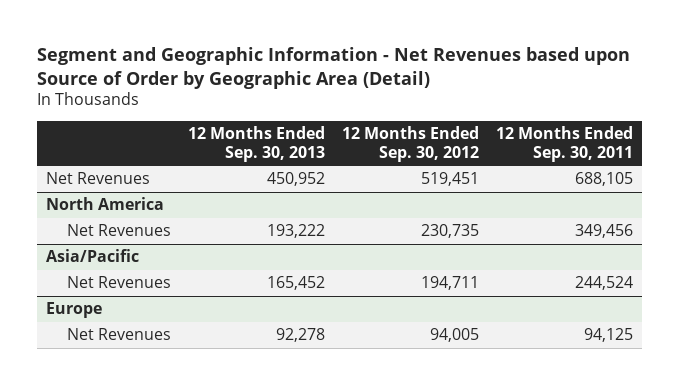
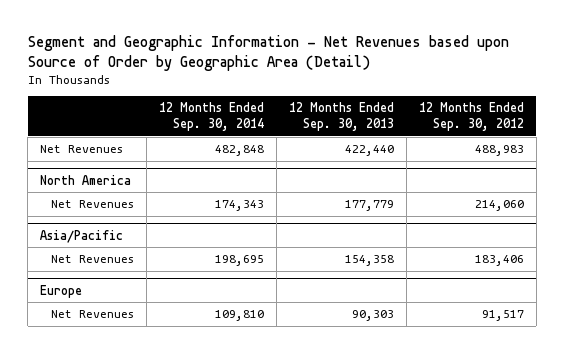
[496,125,634,162] 12 Months Ended Sep. 30, 2011 -> none
none -> [158,102,264,132] 12 Months Ended Sep. 30, 2014
[266,172,325,187] 450,952 -> [344,145,394,157] 422,440
[420,172,479,187] 519,451 -> [474,145,524,157] 488,983
[266,224,325,239] 193,222 -> [344,200,394,212] 177,779
[420,224,479,239] 230,735 -> [474,200,524,212] 214,060
[266,276,325,291] 165,452 -> [344,255,394,267] 154,358
[420,276,479,291] 194,711 -> [474,255,524,267] 183,406
[275,328,325,343] 92,278 -> [351,310,394,322] 90,303
[429,328,479,343] 94,005 -> [481,310,524,322] 91,517

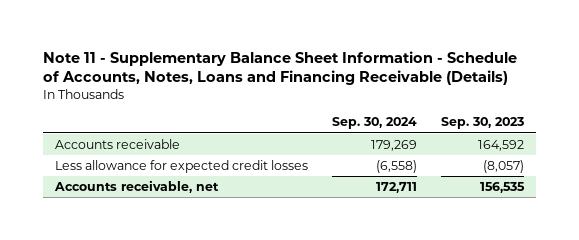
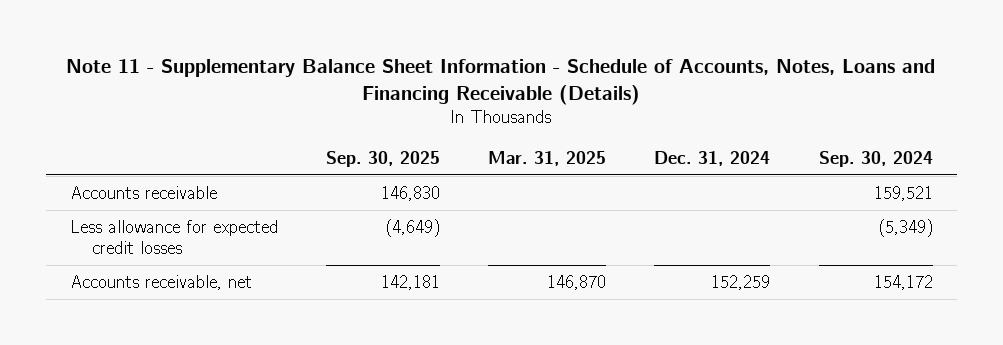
[440,117,524,130] Sep. 30, 2023 -> none
none -> [326,150,441,167] Sep. 30, 2025
none -> [488,150,607,166] Mar. 31, 2025
none -> [654,150,771,166] Dec. 31, 2024
[370,139,417,151] 179,269 -> [873,186,933,202] 159,521
[375,159,417,173] (6,558) -> [877,219,933,238] (5,349)
[375,181,417,193] 172,711 -> [873,275,933,291] 154,172

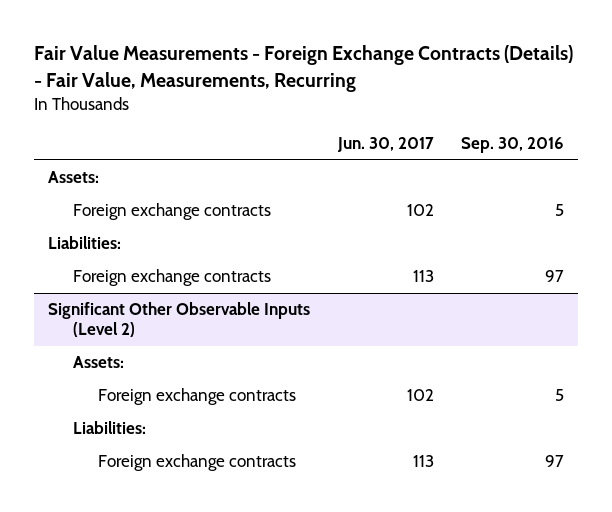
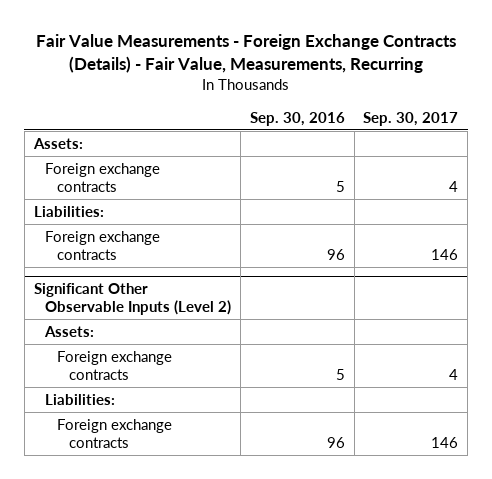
[336,137,434,153] Jun. 30, 2017 -> none
none -> [363,111,459,126] Sep. 30, 2017
[545,270,565,283] 97 -> [326,249,345,261] 96
[545,455,565,468] 97 -> [326,437,345,449] 96

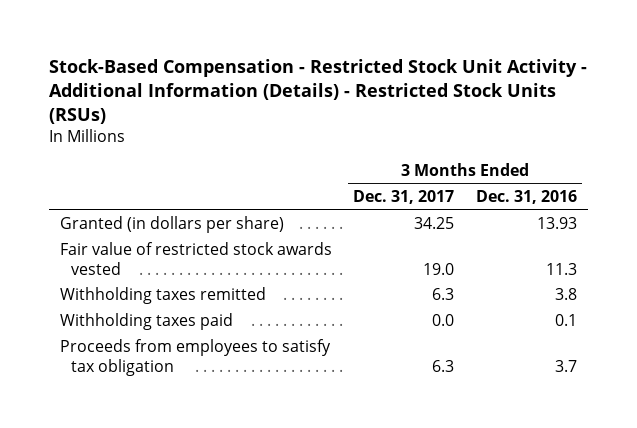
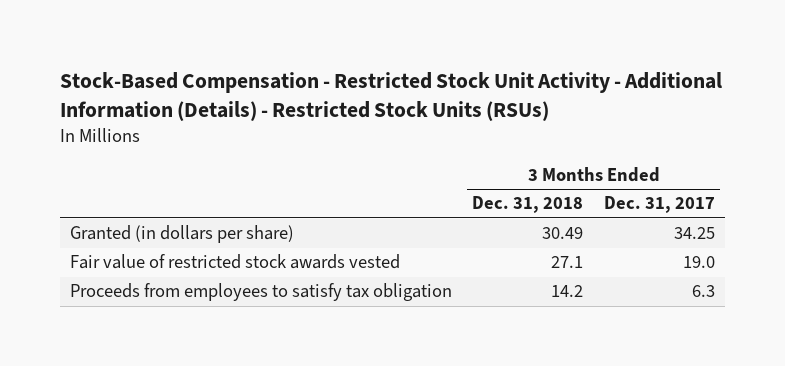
[476,190,578,205] Dec. 31, 2016 -> none
none -> [472,196,584,214] Dec. 31, 2018
[59,287,266,305] Withholding taxes remitted -> none
[59,313,233,331] Withholding taxes paid -> none

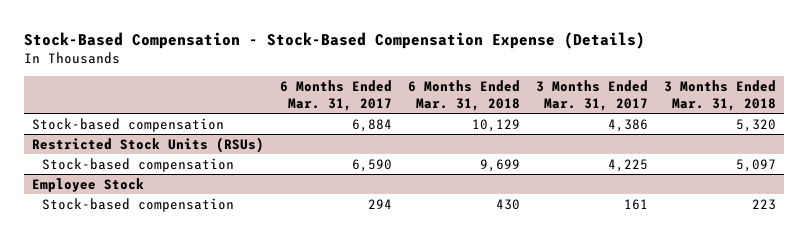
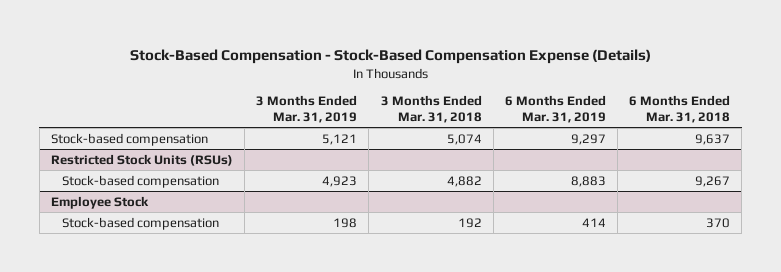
[279,80,392,111] 6 Months Ended Mar. 31, 2017 -> none
[535,80,648,111] 3 Months Ended Mar. 31, 2017 -> none
none -> [256,95,358,124] 3 Months Ended Mar. 31, 2019
none -> [504,95,606,124] 6 Months Ended Mar. 31, 2019
[471,118,520,132] 10,129 -> [695,133,731,145] 9,637
[735,118,776,132] 5,320 -> [446,133,482,145] 5,074
[479,158,520,172] 9,699 -> [695,175,731,187] 9,267
[735,158,776,172] 5,097 -> [446,175,482,187] 4,882
[495,198,520,210] 430 -> [706,217,731,228] 370
[751,198,776,210] 223 -> [457,217,482,228] 192

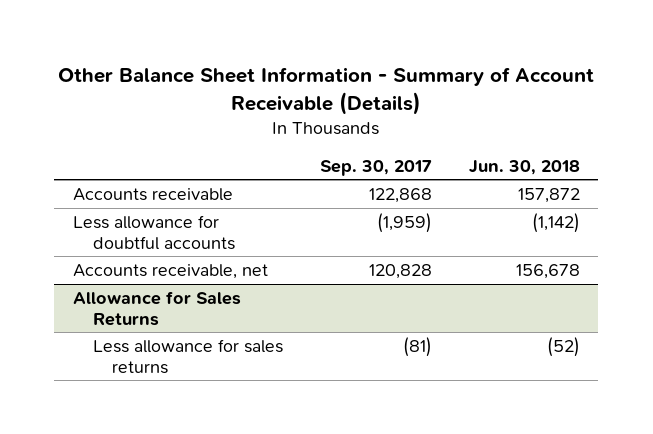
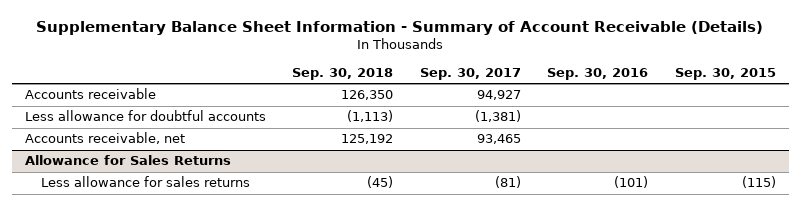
[58,67,595,115] Other Balance Sheet Information - Summary of Account Receivable (Details) -> [36,20,764,35] Supplementary Balance Sheet Information - Summary of Account Receivable (Details)
[468,159,580,175] Jun. 30, 2018 -> none
none -> [292,68,394,81] Sep. 30, 2018
none -> [547,68,649,81] Sep. 30, 2016
none -> [674,68,776,81] Sep. 30, 2015
[368,187,432,203] 122,868 -> [476,90,521,101] 94,927
[376,212,432,233] (1,959) -> [474,110,521,123] (1,381)
[368,263,432,279] 120,828 -> [476,134,521,145] 93,465

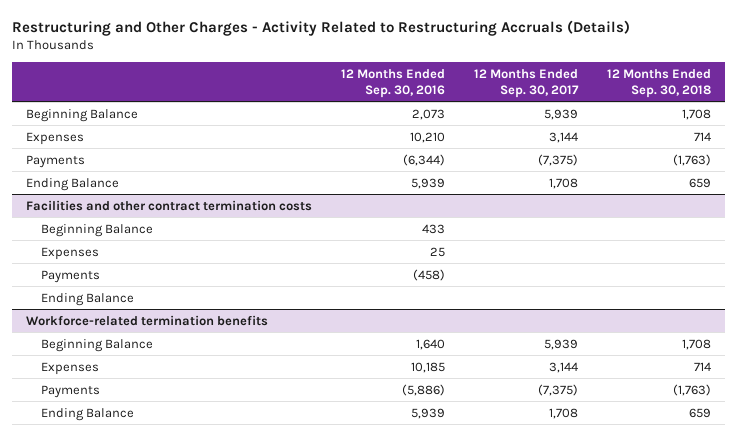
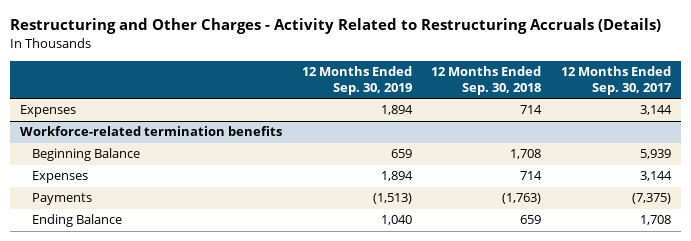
[341,68,446,98] 12 Months Ended Sep. 30, 2016 -> none
none -> [301,66,412,95] 12 Months Ended Sep. 30, 2019
[26,108,139,122] Beginning Balance -> none
[26,154,86,168] Payments -> none
[26,177,120,191] Ending Balance -> none
[26,199,313,211] Facilities and other contract termination costs -> none
[40,223,153,237] Beginning Balance -> none
[40,246,99,260] Expenses -> none
[40,269,100,283] Payments -> none
[40,292,134,306] Ending Balance -> none

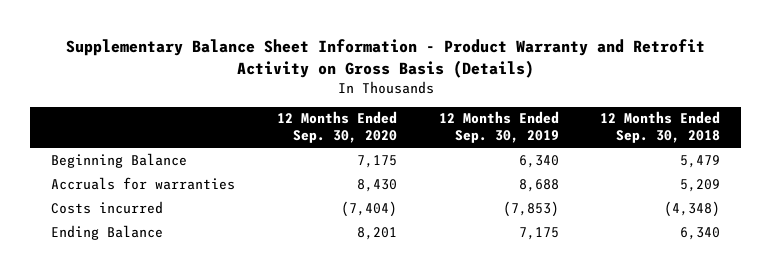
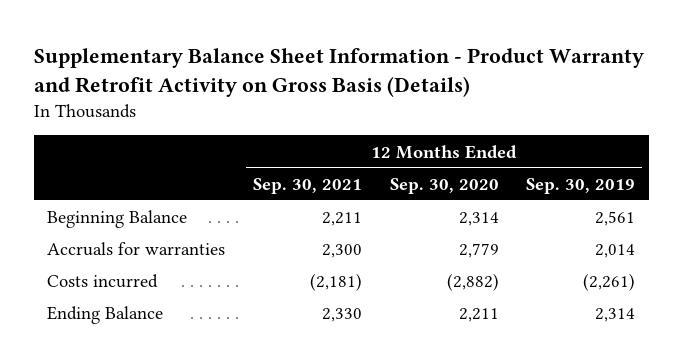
[600,111,721,144] 12 Months Ended Sep. 30, 2018 -> none
none -> [253,177,363,194] Sep. 30, 2021
[356,154,397,168] 7,175 -> [458,212,499,227] 2,314
[518,154,559,168] 6,340 -> [595,211,636,227] 2,561
[356,178,397,192] 8,430 -> [458,243,499,259] 2,779
[518,178,559,192] 8,688 -> [595,244,636,259] 2,014
[340,200,397,217] (7,404) -> [446,273,499,292] (2,882)
[502,200,559,217] (7,853) -> [583,273,636,292] (2,261)
[356,226,397,240] 8,201 -> [458,308,499,323] 2,211
[518,226,559,240] 7,175 -> [595,308,636,323] 2,314

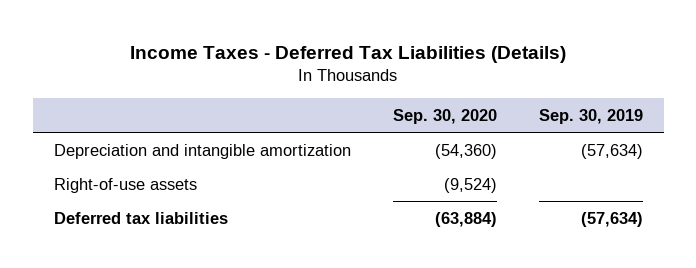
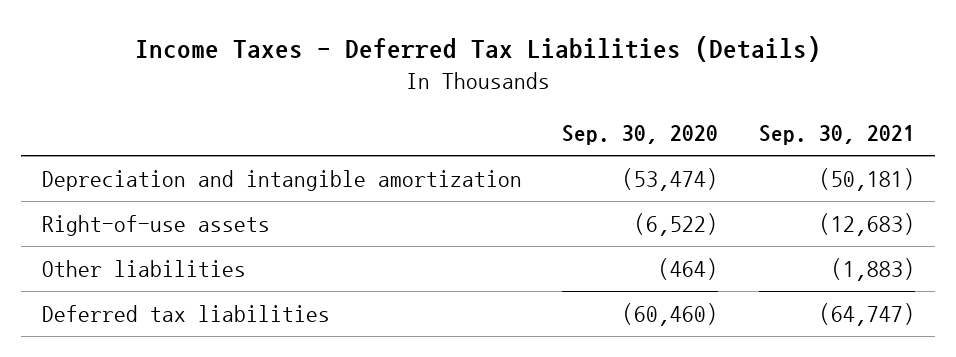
[538,108,643,124] Sep. 30, 2019 -> none
none -> [758,125,915,146] Sep. 30, 2021
[434,143,497,159] (54,360) -> [622,167,719,191] (53,474)
[443,177,497,193] (9,524) -> [634,212,719,236] (6,522)
none -> [41,259,246,277] Other liabilities
[434,211,497,227] (63,884) -> [622,302,719,326] (60,460)

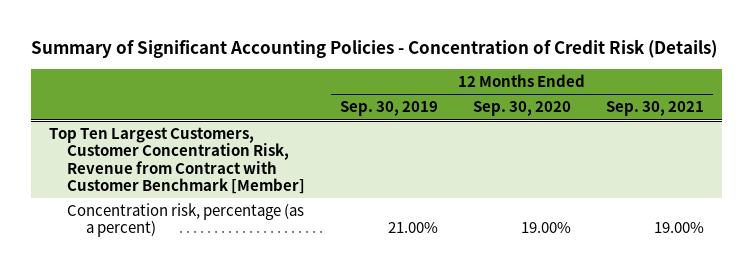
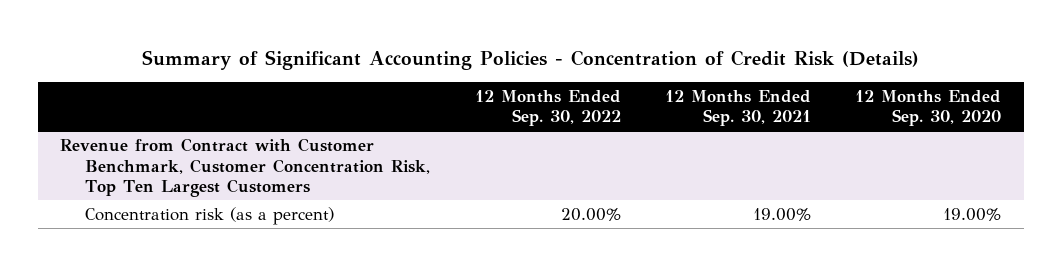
[340,101,439,117] Sep. 30, 2019 -> none
none -> [474,89,621,127] 12 Months Ended Sep. 30, 2022
[48,127,306,195] Top Ten Largest Customers, Customer Concentration Risk, Revenue from Contract with Customer Benchmark [Member] -> [60,138,431,198] Revenue from Contract with Customer Benchmark, Customer Concentration Risk, Top Ten Largest Customers
[67,203,305,238] Concentration risk, percentage (as a percent) -> [85,207,335,226] Concentration risk (as a percent)

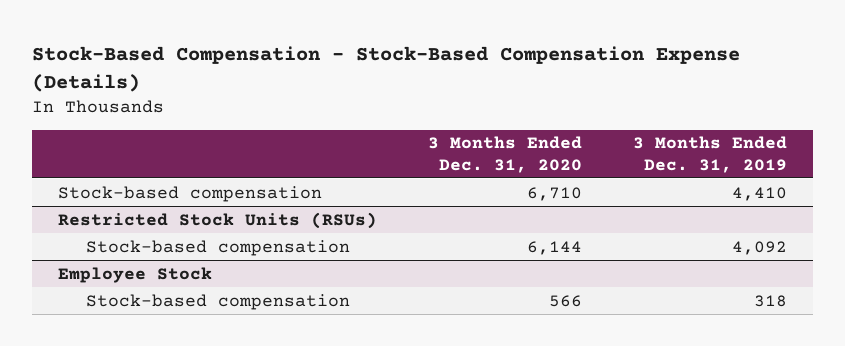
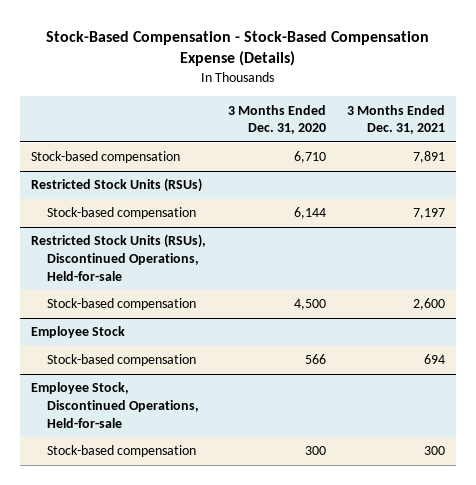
[633,136,788,173] 3 Months Ended Dec. 31, 2019 -> none
none -> [347,104,446,135] 3 Months Ended Dec. 31, 2021
none -> [30,234,206,281] Restricted Stock Units (RSUs), Discontinued Operations, Held-for-sale
none -> [47,298,197,311] Stock-based compensation
none -> [30,382,200,428] Employee Stock, Discontinued Operations, Held-for-sale
none -> [47,445,197,458] Stock-based compensation

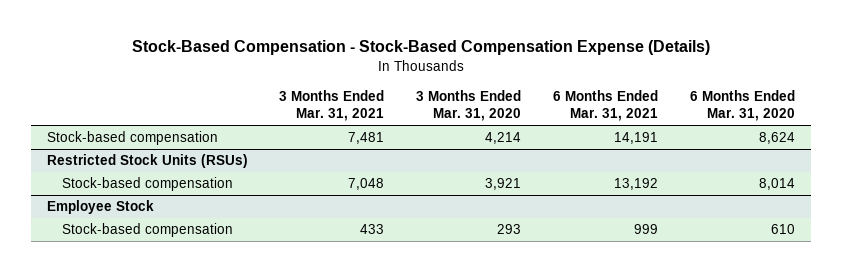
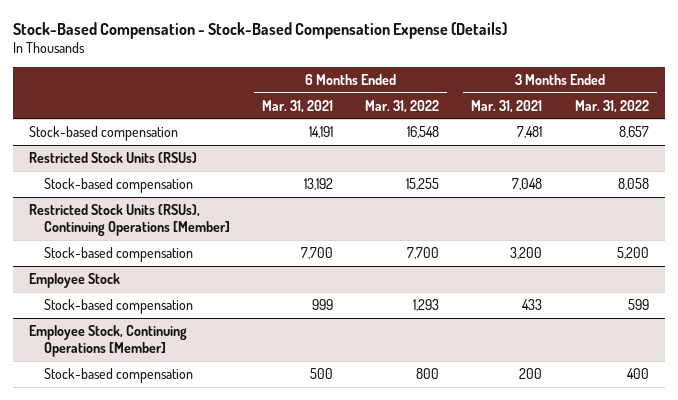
[416,89,522,122] 3 Months Ended Mar. 31, 2020 -> none
[689,89,795,122] 6 Months Ended Mar. 31, 2020 -> none
none -> [365,99,440,113] Mar. 31, 2022
none -> [574,99,649,113] Mar. 31, 2022
none -> [29,203,230,237] Restricted Stock Units (RSUs), Continuing Operations [Member]
none -> [43,246,193,262] Stock-based compensation
none -> [29,324,188,358] Employee Stock, Continuing Operations [Member]
none -> [43,367,193,383] Stock-based compensation

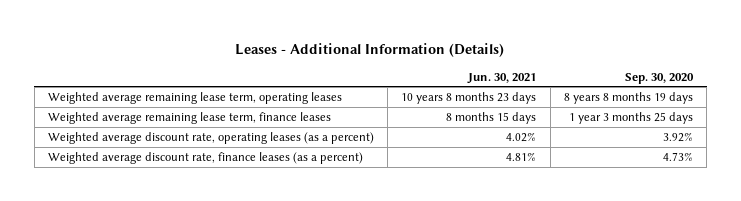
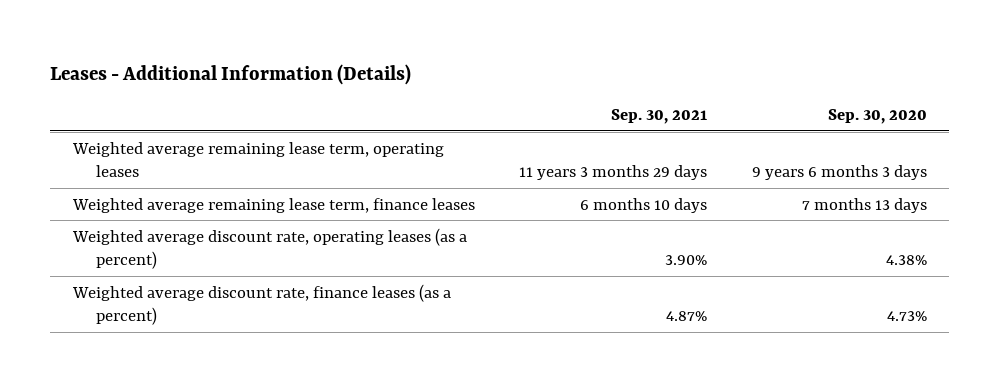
[467,72,537,84] Jun. 30, 2021 -> none
none -> [611,109,708,125] Sep. 30, 2021
[563,91,693,104] 8 years 8 months 19 days -> [751,164,927,180] 9 years 6 months 3 days
[568,111,693,124] 1 year 3 months 25 days -> [801,197,927,213] 7 months 13 days
[662,131,693,142] 3.92% -> [885,254,927,265] 4.38%

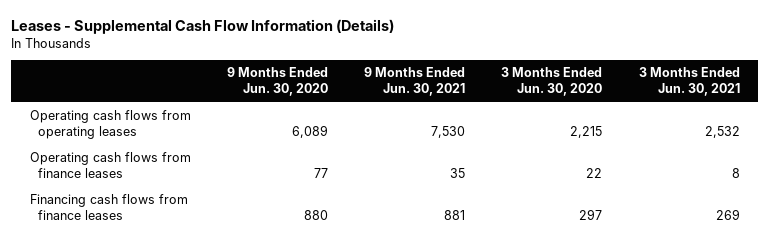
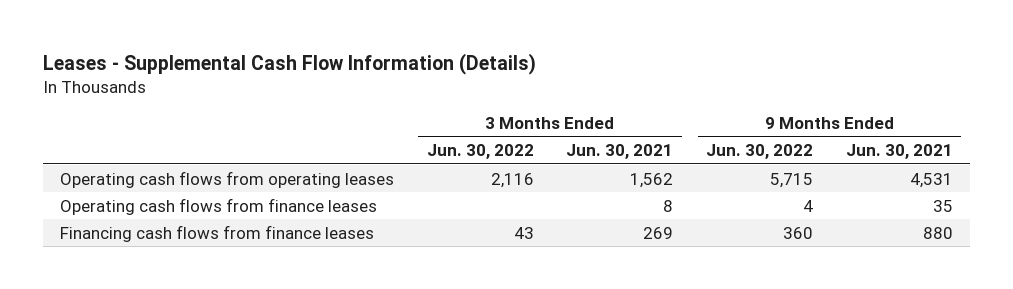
[226,67,328,97] 9 Months Ended Jun. 30, 2020 -> none
[501,67,603,97] 3 Months Ended Jun. 30, 2020 -> none
none -> [426,144,534,160] Jun. 30, 2022
none -> [706,144,814,160] Jun. 30, 2022
[431,126,466,139] 7,530 -> [910,172,954,188] 4,531
[704,126,740,139] 2,532 -> [630,172,674,188] 1,562
[444,210,466,221] 881 -> [923,226,954,239] 880

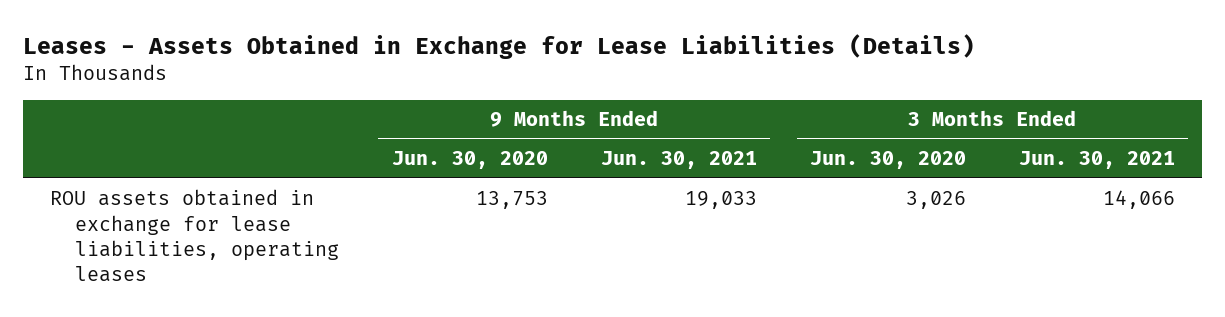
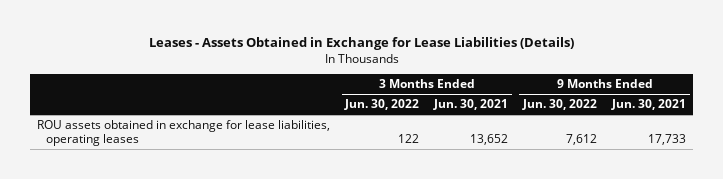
[391,151,548,170] Jun. 30, 2020 -> none
[809,151,966,170] Jun. 30, 2020 -> none
none -> [344,99,420,111] Jun. 30, 2022
none -> [522,99,598,111] Jun. 30, 2022
[684,191,757,210] 19,033 -> [647,134,686,146] 17,733
[1103,190,1176,210] 14,066 -> [470,134,509,146] 13,652

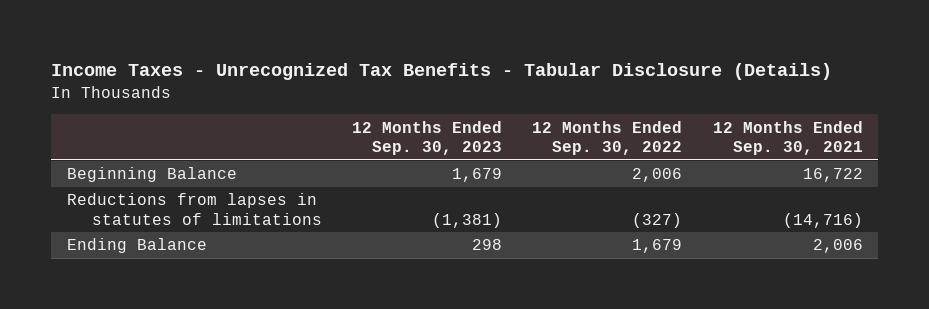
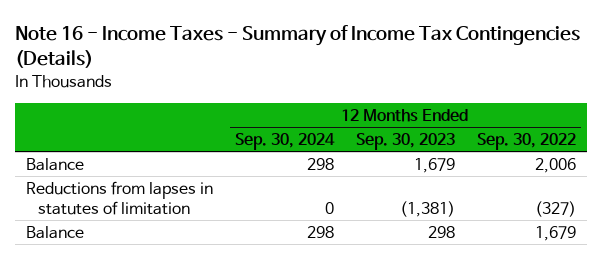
[51,63,833,81] Income Taxes - Unrecognized Tax Benefits - Tabular Disclosure (Details) -> [15,25,581,69] Note 16 - Income Taxes - Summary of Income Tax Contingencies (Details)
[712,120,863,156] 12 Months Ended Sep. 30, 2021 -> none
none -> [235,132,336,150] Sep. 30, 2024
[66,167,237,183] Beginning Balance -> [26,157,85,171] Balance
[66,193,323,225] Reductions from lapses in statutes of limitations -> [26,180,214,215] Reductions from lapses in statutes of limitation
[66,238,207,254] Ending Balance -> [26,225,85,239] Balance

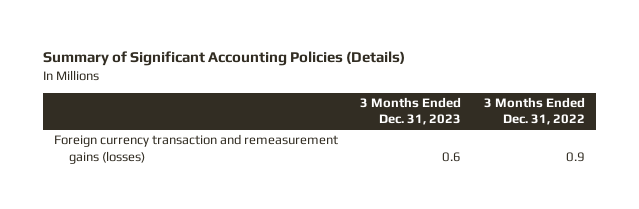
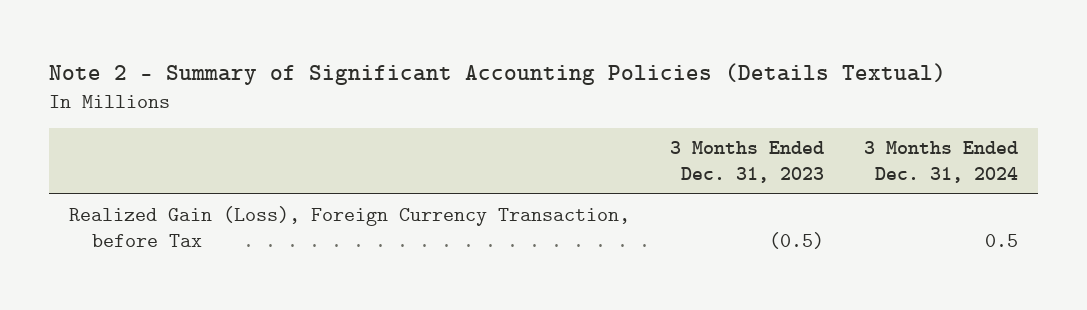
[42,51,405,67] Summary of Significant Accounting Policies (Details) -> [48,63,946,86] Note 2 - Summary of Significant Accounting Policies (Details Textual)
[484,96,586,126] 3 Months Ended Dec. 31, 2022 -> none
none -> [864,140,1019,184] 3 Months Ended Dec. 31, 2024
[53,134,338,164] Foreign currency transaction and remeasurement gains (losses) -> [68,205,630,248] Realized Gain (Loss), Foreign Currency Transaction, before Tax
[442,151,462,162] 0.6 -> [769,232,825,250] (0.5)

